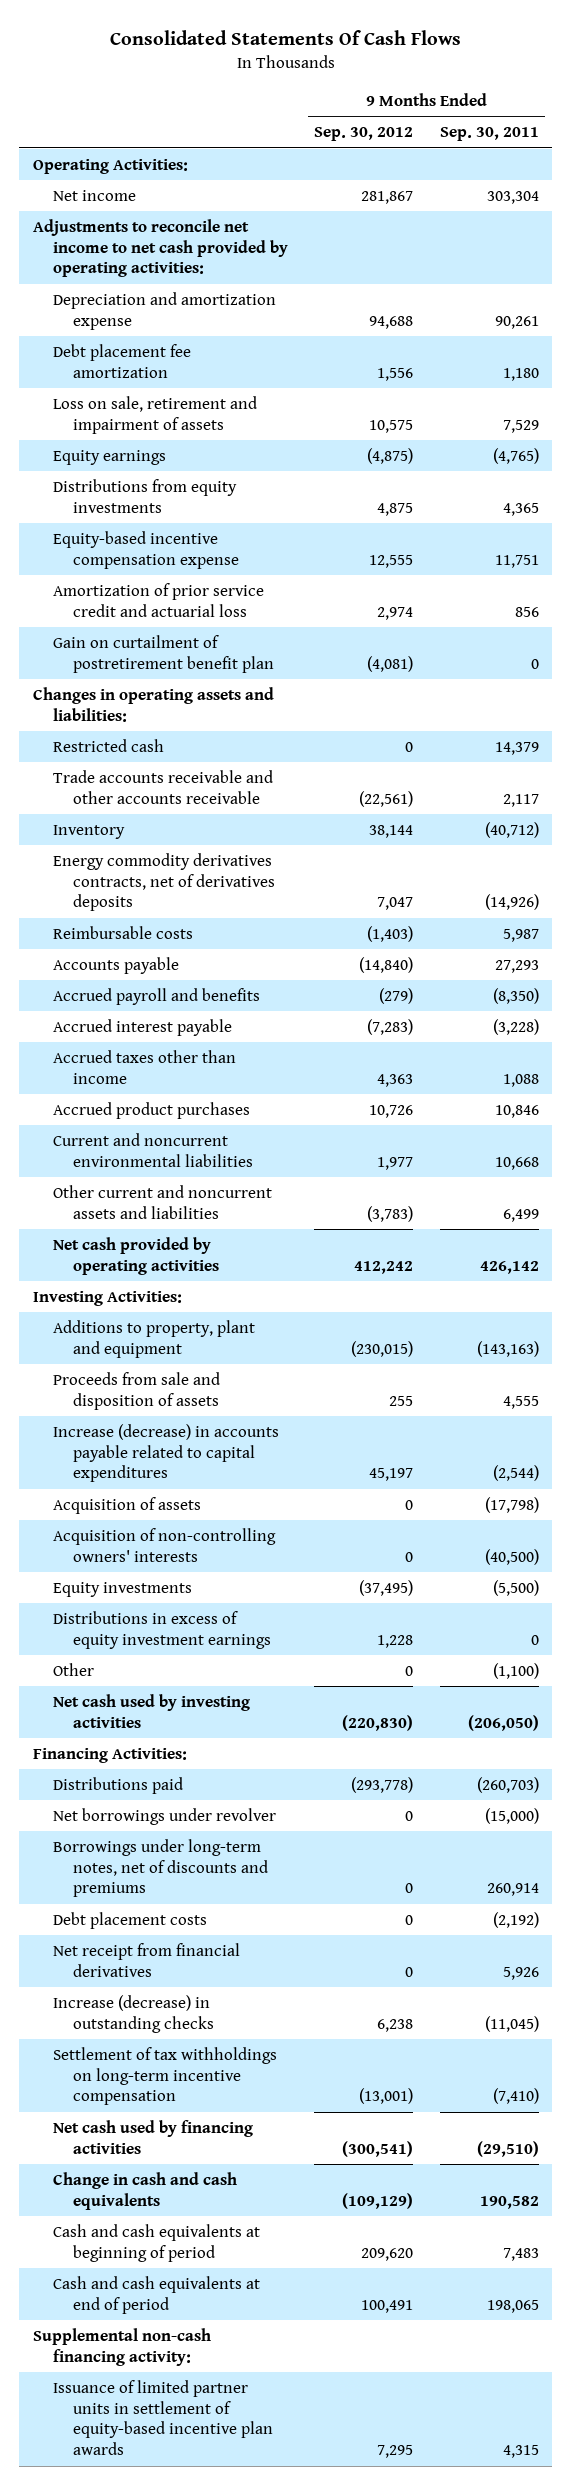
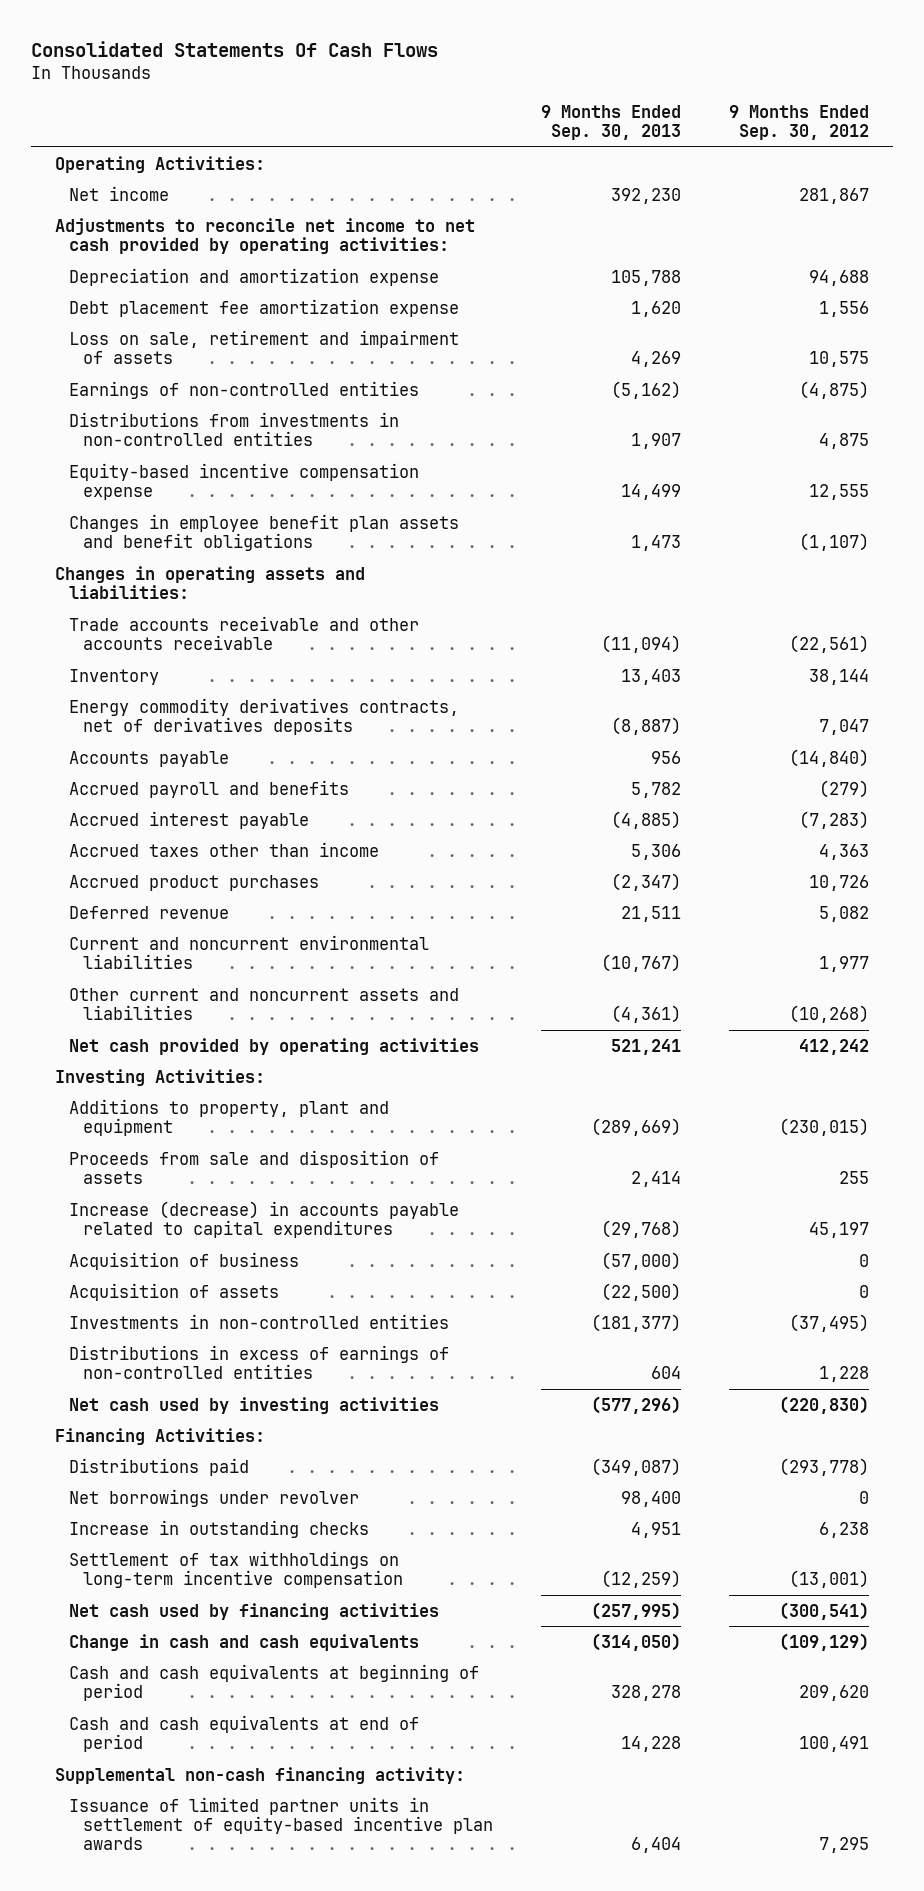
[439,127,539,142] Sep. 30, 2011 -> none
none -> [540,104,681,141] 9 Months Ended Sep. 30, 2013
[52,343,191,378] Debt placement fee amortization -> [68,298,459,317] Debt placement fee amortization expense
[52,449,166,465] Equity earnings -> [68,380,419,399] Earnings of non-controlled entities
[52,478,237,513] Distributions from equity investments -> [68,411,399,447] Distributions from investments in non-controlled entities
[52,582,264,617] Amortization of prior service credit and actuarial loss -> none
[52,634,275,673] Gain on curtailment of postretirement benefit plan -> none
none -> [68,513,459,552] Changes in employee benefit plan assets and benefit obligations
[52,738,164,752] Restricted cash -> none
[52,925,193,939] Reimbursable costs -> none
none -> [68,905,229,919] Deferred revenue
[367,1205,414,1222] (3,783) -> [788,1005,869,1024] (10,268)
none -> [68,1251,299,1270] Acquisition of business
[52,1527,276,1562] Acquisition of non-controlling owners' interests -> none
[52,1662,94,1676] Other -> none
[52,1581,192,1597] Equity investments -> [68,1313,449,1329] Investments in non-controlled entities
[52,1610,272,1649] Distributions in excess of equity investment earnings -> [68,1344,449,1380] Distributions in excess of earnings of non-controlled entities
[52,1838,269,1898] Borrowings under long-term notes, net of discounts and premiums -> none
[52,1911,207,1929] Debt placement costs -> none
[52,1942,240,1977] Net receipt from financial derivatives -> none
[52,1994,215,2033] Increase (decrease) in outstanding checks -> [68,1519,369,1538] Increase in outstanding checks

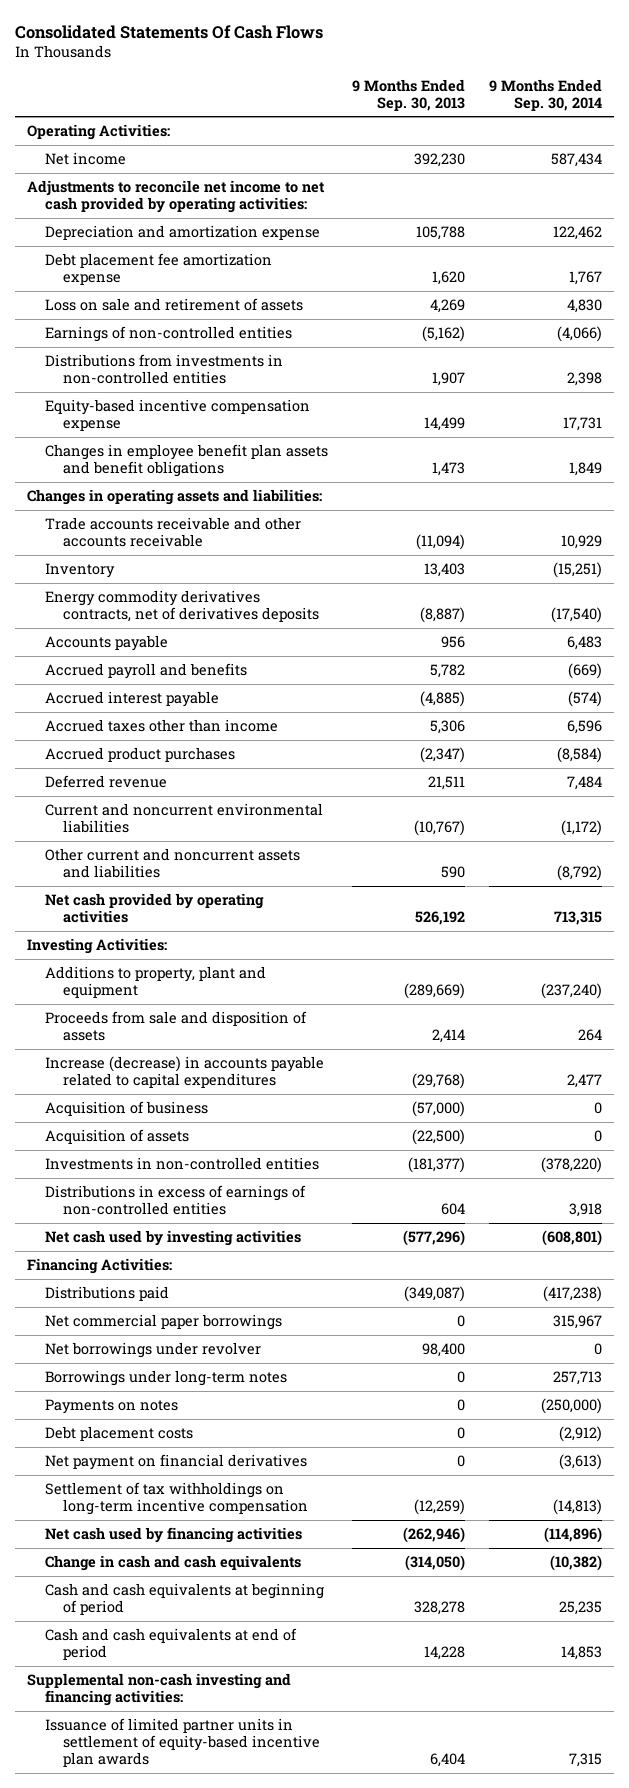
[728,104,869,141] 9 Months Ended Sep. 30, 2012 -> none
none -> [488,78,602,111] 9 Months Ended Sep. 30, 2014
[68,329,459,365] Loss on sale, retirement and impairment of assets -> [45,298,304,312] Loss on sale and retirement of assets
[610,1005,681,1024] (4,361) -> [440,866,465,879] 590
[610,1038,681,1055] 521,241 -> [414,911,465,926] 526,192
none -> [45,1314,283,1331] Net commercial paper borrowings
[68,1519,369,1538] Increase in outstanding checks -> none
none -> [45,1370,288,1387] Borrowings under long-term notes
none -> [45,1399,179,1415] Payments on notes
none -> [45,1426,194,1442] Debt placement costs
none -> [45,1454,308,1471] Net payment on financial derivatives
[590,1601,681,1620] (257,995) -> [402,1527,465,1544] (262,946)
[55,1766,466,1784] Supplemental non-cash financing activity: -> [27,1673,292,1707] Supplemental non-cash investing and financing activities:

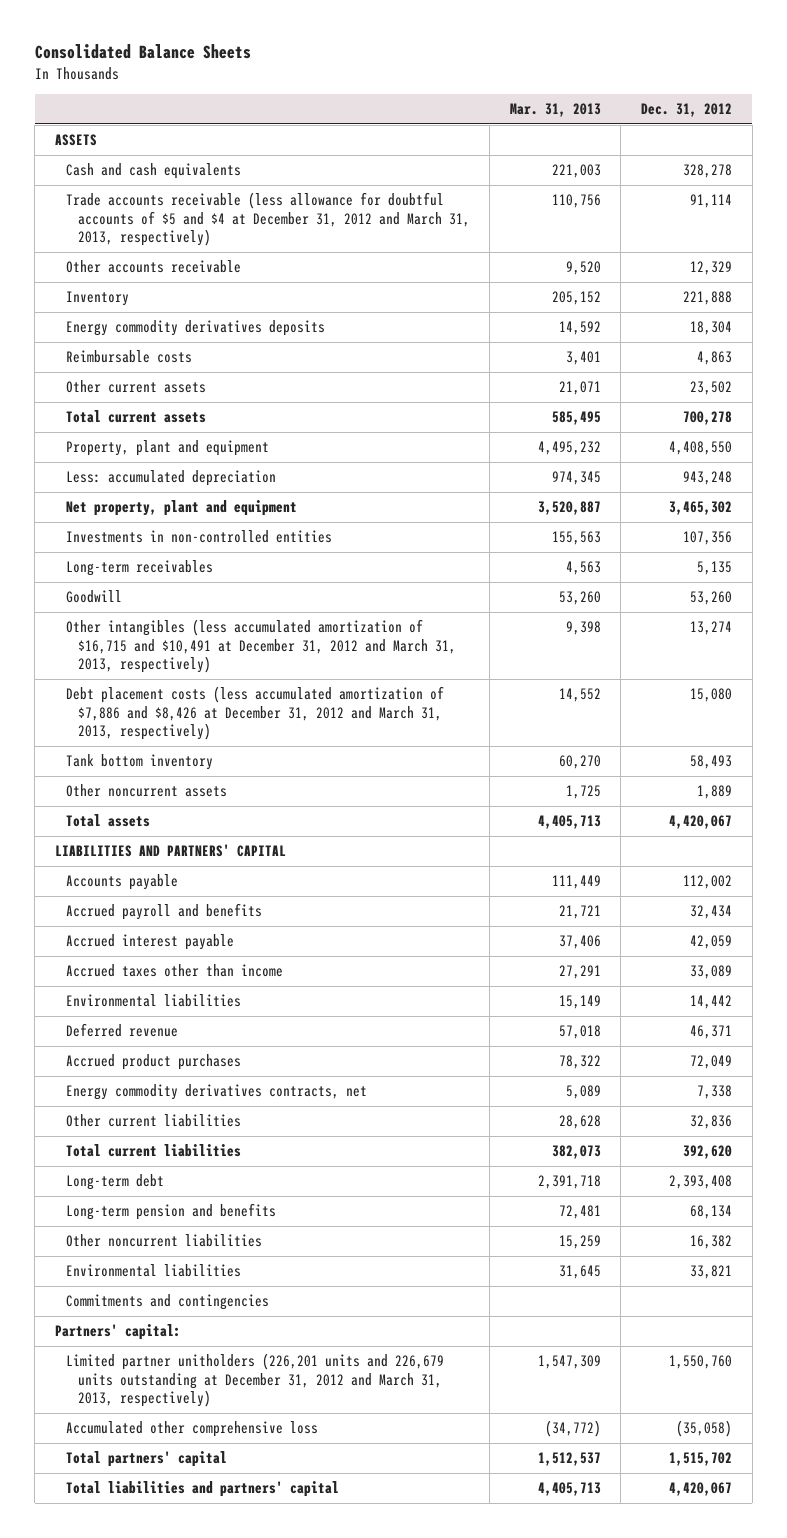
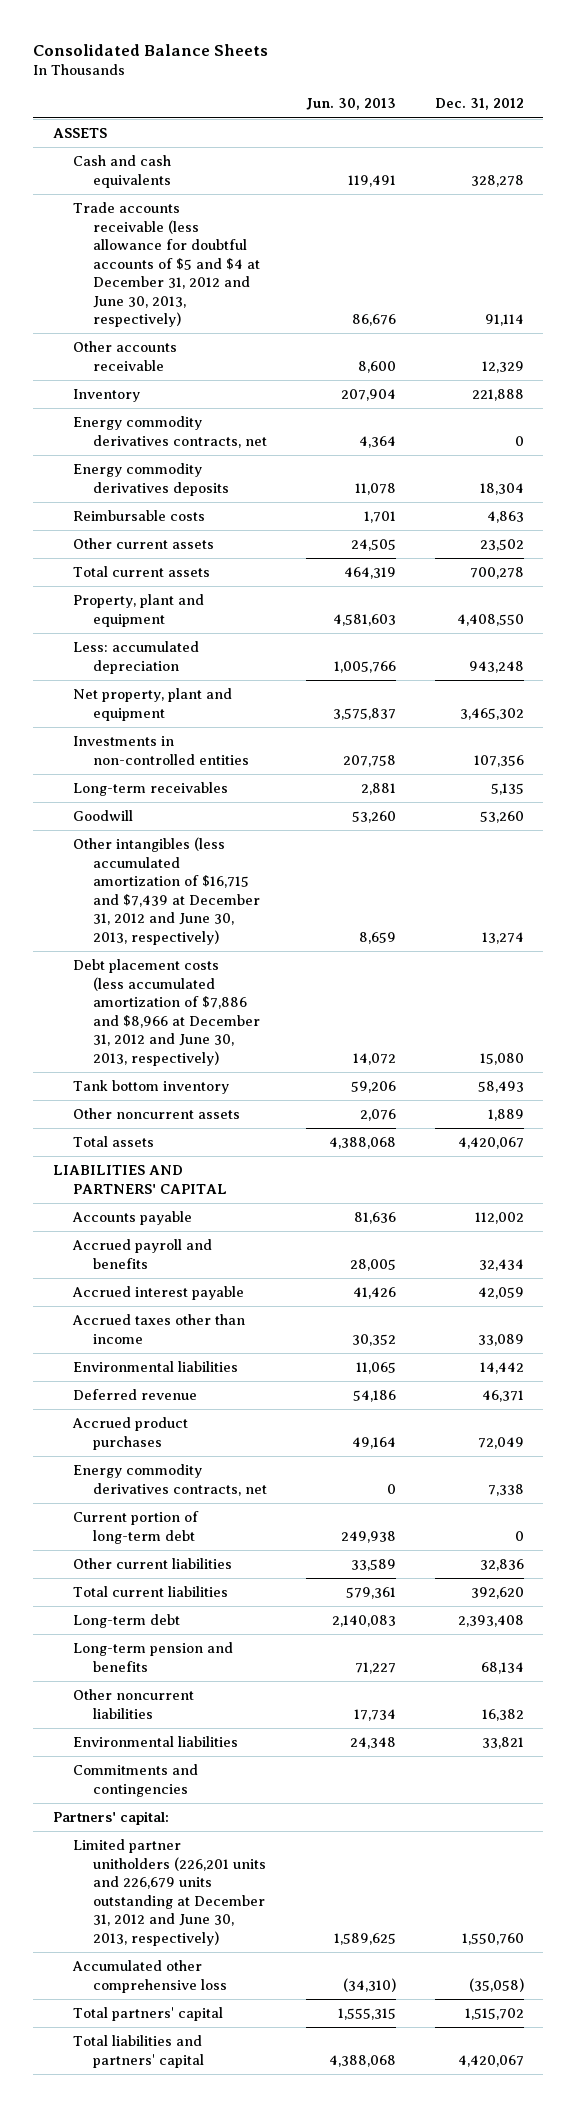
[509,102,601,117] Mar. 31, 2013 -> none
none -> [306,98,397,111] Jun. 30, 2013
[66,192,470,247] Trade accounts receivable (less allowance for doubtful accounts of $5 and $4 at December 31, 2012 and March 31, 2013, respectively) -> [72,202,261,328] Trade accounts receivable (less allowance for doubtful accounts of $5 and $4 at December 31, 2012 and June 30, 2013, respectively)
none -> [72,416,268,448] Energy commodity derivatives contracts, net
[66,619,456,674] Other intangibles (less accumulated amortization of $16,715 and $10,491 at December 31, 2012 and March 31, 2013, respectively) -> [72,837,261,945] Other intangibles (less accumulated amortization of $16,715 and $7,439 at December 31, 2012 and June 30, 2013, respectively)
[66,686,445,741] Debt placement costs (less accumulated amortization of $7,886 and $8,426 at December 31, 2012 and March 31, 2013, respectively) -> [72,959,261,1066] Debt placement costs (less accumulated amortization of $7,886 and $8,966 at December 31, 2012 and June 30, 2013, respectively)
none -> [72,1511,199,1544] Current portion of long-term debt
[66,1353,445,1408] Limited partner unitholders (226,201 units and 226,679 units outstanding at December 31, 2012 and March 31, 2013, respectively) -> [72,1839,267,1946] Limited partner unitholders (226,201 units and 226,679 units outstanding at December 31, 2012 and June 30, 2013, respectively)

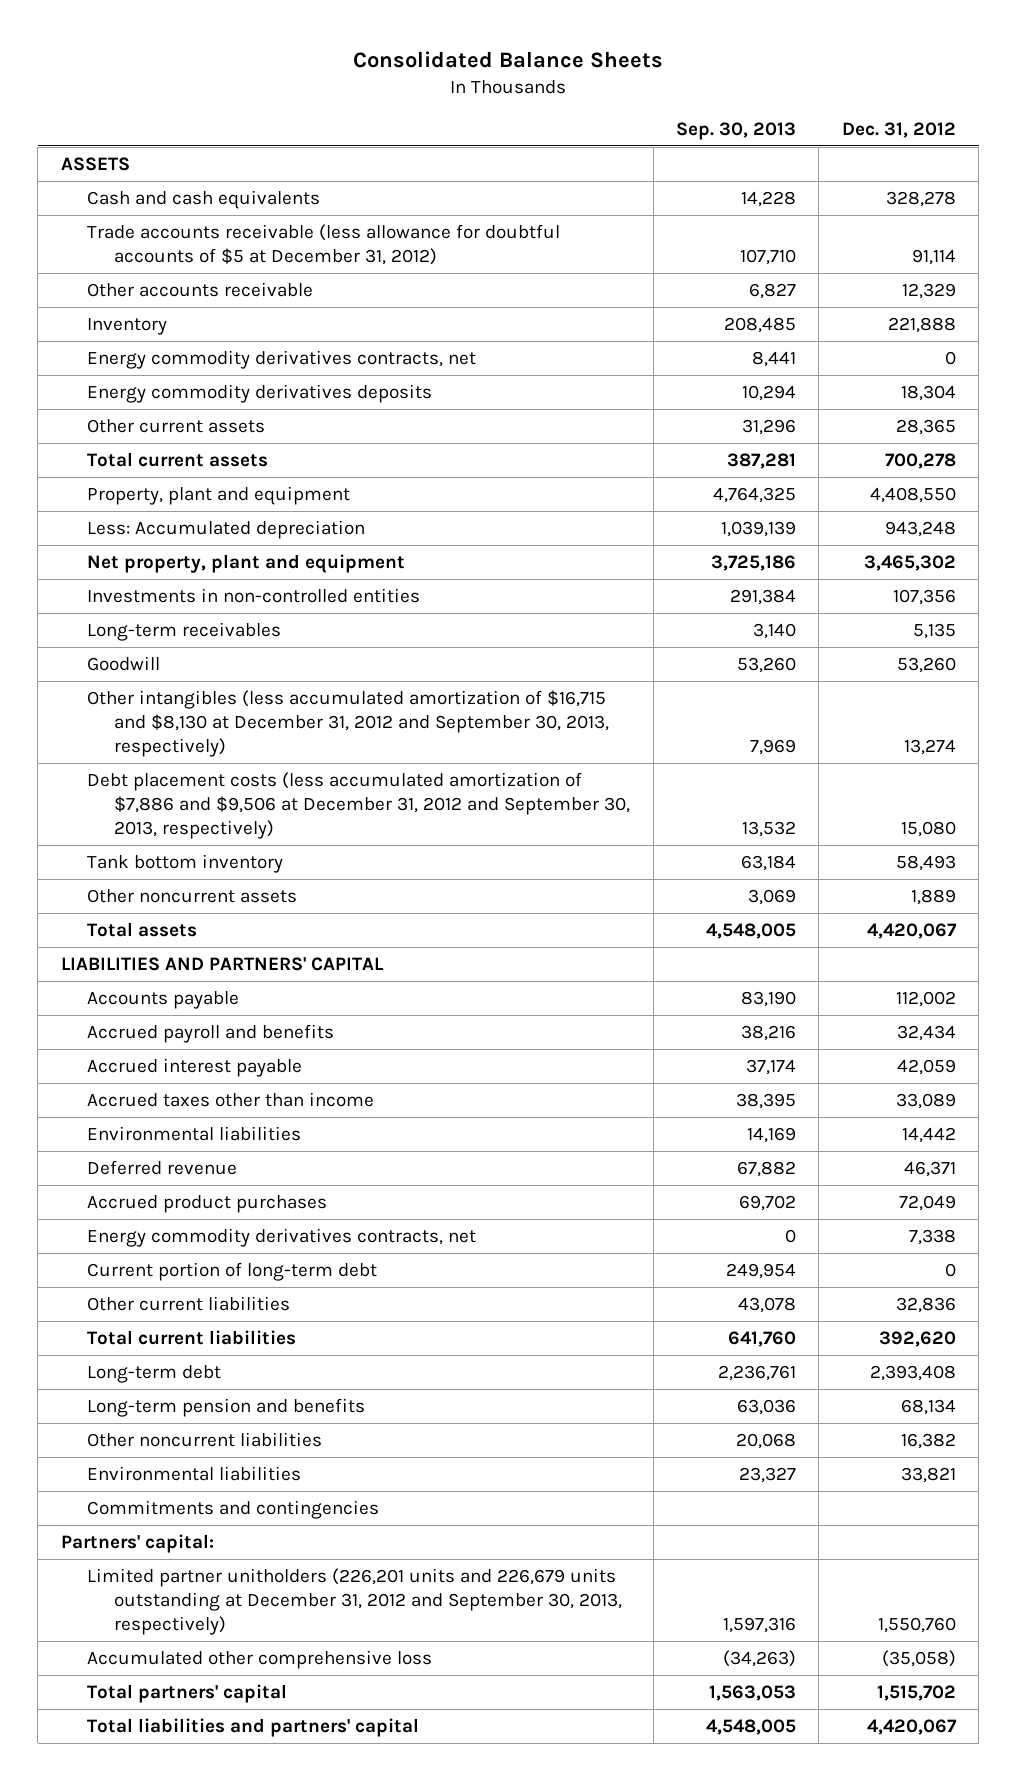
[306,98,397,111] Jun. 30, 2013 -> none
none -> [675,121,796,140] Sep. 30, 2013
[72,202,261,328] Trade accounts receivable (less allowance for doubtful accounts of $5 and $4 at December 31, 2012 and June 30, 2013, respectively) -> [87,223,561,265] Trade accounts receivable (less allowance for doubtful accounts of $5 at December 31, 2012)
[72,510,205,522] Reimbursable costs -> none
[479,539,524,552] 23,502 -> [895,418,956,435] 28,365
[72,641,199,674] Less: accumulated depreciation -> [87,519,366,539] Less: Accumulated depreciation
[72,837,261,945] Other intangibles (less accumulated amortization of $16,715 and $7,439 at December 31, 2012 and June 30, 2013, respectively) -> [87,689,610,757] Other intangibles (less accumulated amortization of $16,715 and $8,130 at December 31, 2012 and September 30, 2013, respectively)
[72,959,261,1066] Debt placement costs (less accumulated amortization of $7,886 and $8,966 at December 31, 2012 and June 30, 2013, respectively) -> [87,771,631,839] Debt placement costs (less accumulated amortization of $7,886 and $9,506 at December 31, 2012 and September 30, 2013, respectively)
[72,1839,267,1946] Limited partner unitholders (226,201 units and 226,679 units outstanding at December 31, 2012 and June 30, 2013, respectively) -> [87,1567,623,1635] Limited partner unitholders (226,201 units and 226,679 units outstanding at December 31, 2012 and September 30, 2013, respectively)

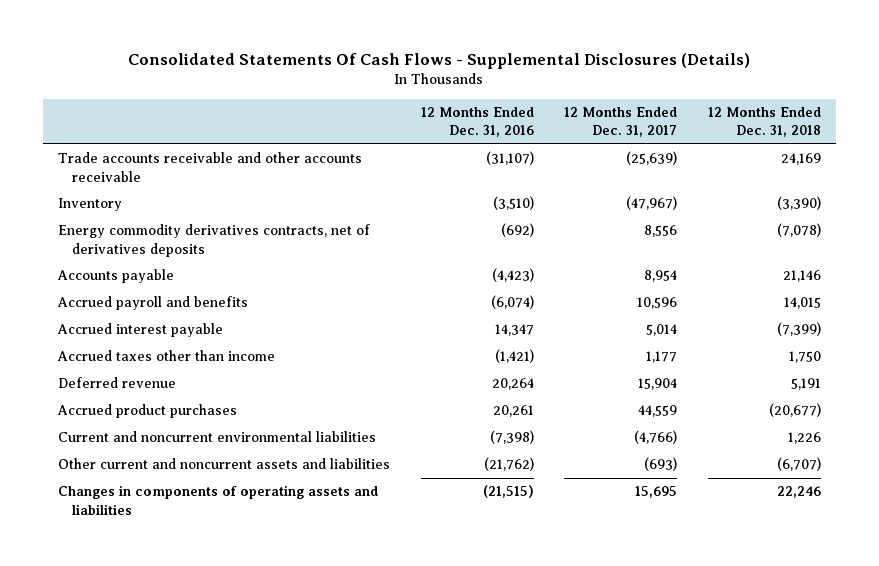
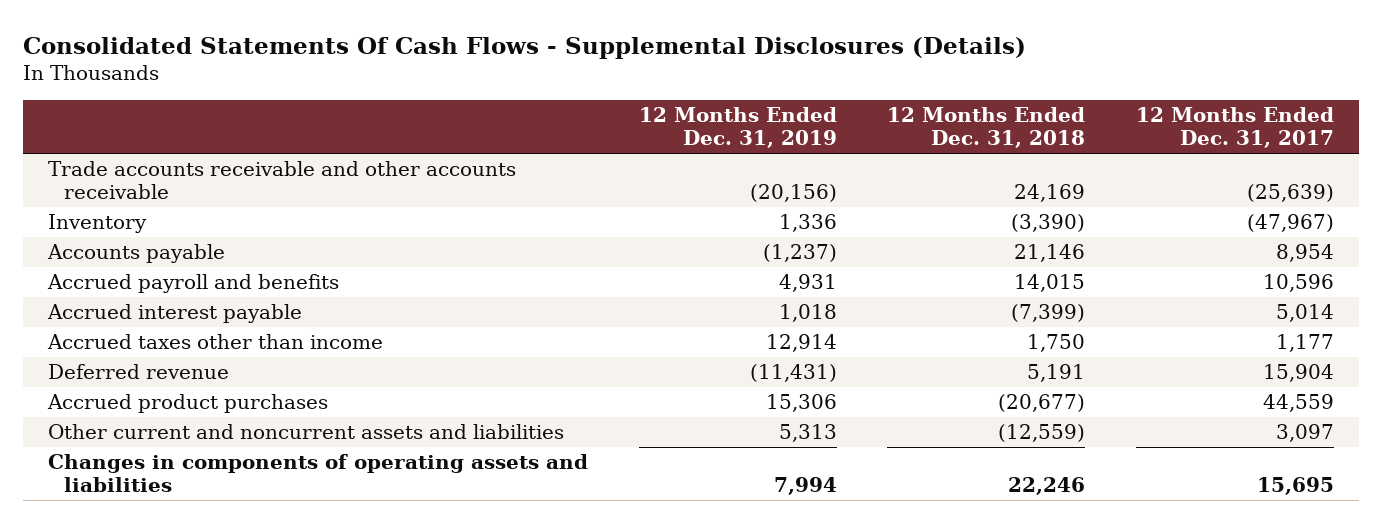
[420,107,534,138] 12 Months Ended Dec. 31, 2016 -> none
none -> [638,107,837,149] 12 Months Ended Dec. 31, 2019
[58,224,371,257] Energy commodity derivatives contracts, net of derivatives deposits -> none
[58,431,377,443] Current and noncurrent environmental liabilities -> none
[644,457,678,472] (693) -> [1275,424,1334,443] 3,097
[776,457,821,472] (6,707) -> [998,424,1086,443] (12,559)

